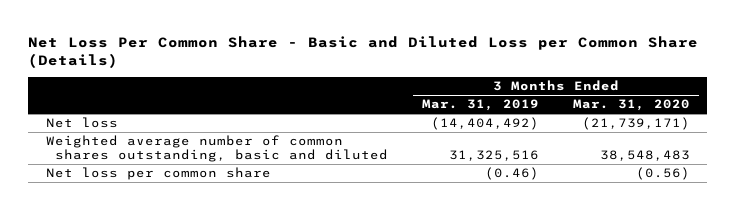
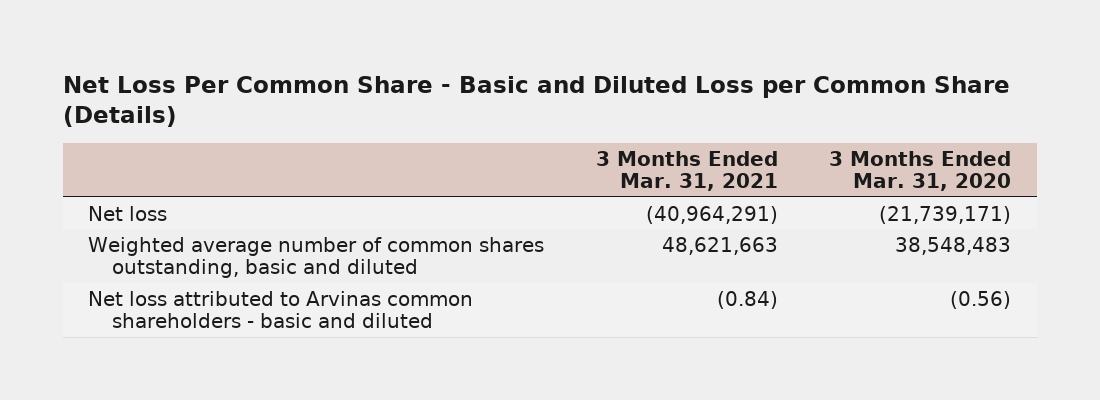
[421,99,539,112] Mar. 31, 2019 -> none
none -> [595,150,778,192] 3 Months Ended Mar. 31, 2021
[45,167,271,181] Net loss per common share -> [88,290,474,329] Net loss attributed to Arvinas common shareholders - basic and diluted

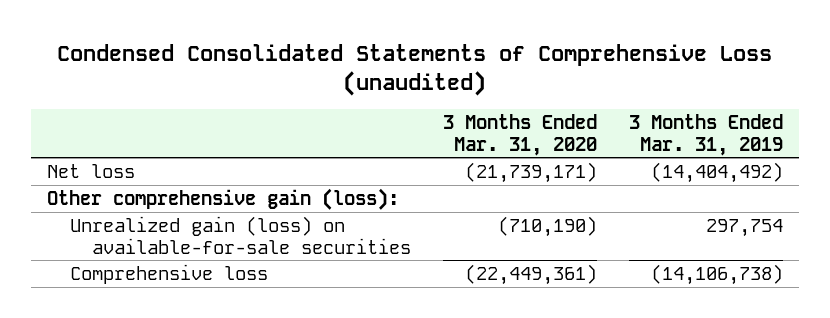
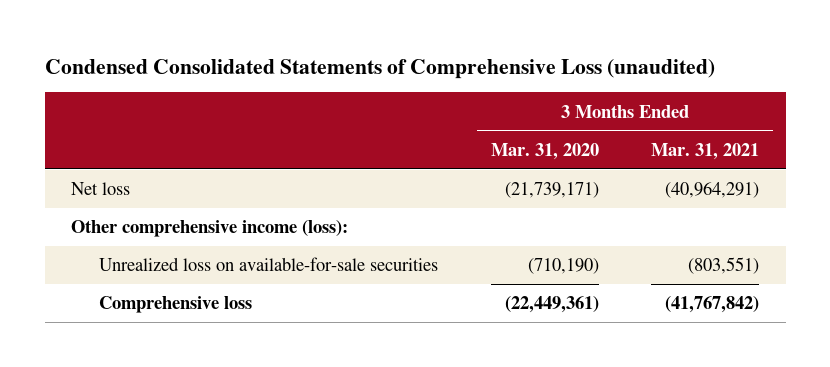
[628,113,783,156] 3 Months Ended Mar. 31, 2019 -> none
none -> [651,142,760,160] Mar. 31, 2021
[47,187,400,210] Other comprehensive gain (loss): -> [70,220,348,238] Other comprehensive income (loss):
[69,215,411,254] Unrealized gain (loss) on available-for-sale securities -> [98,257,438,272] Unrealized loss on available-for-sale securities

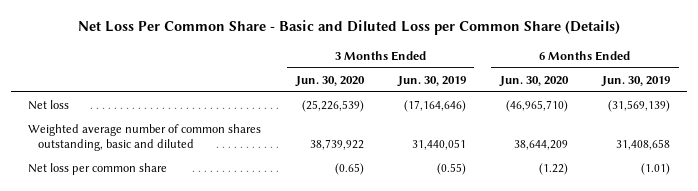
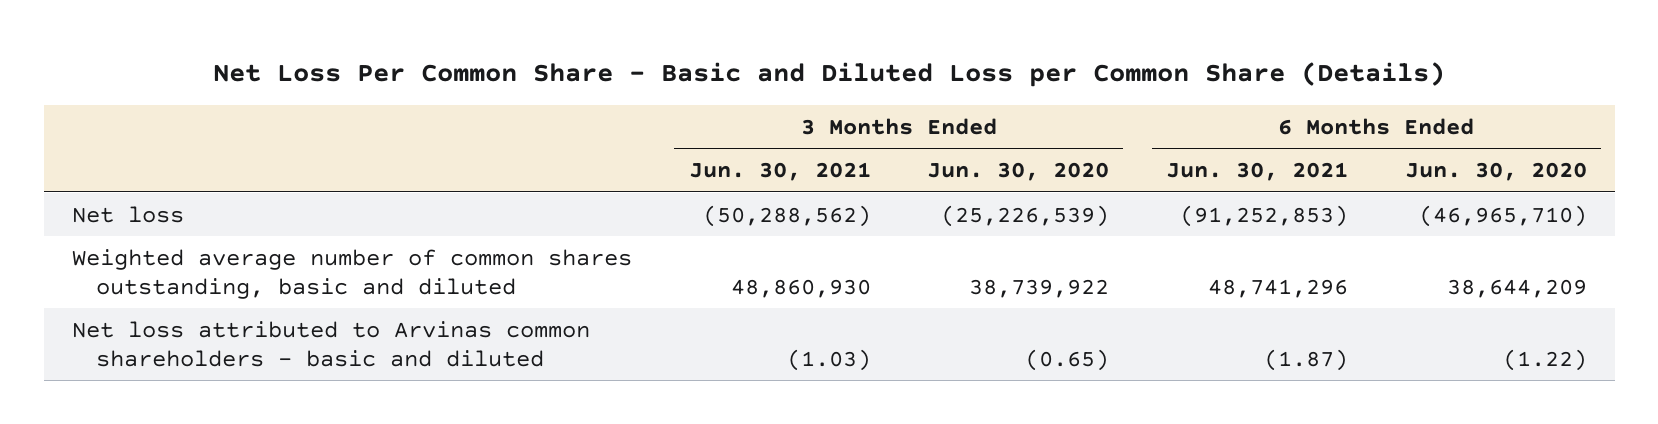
[396,75,466,87] Jun. 30, 2019 -> none
[600,75,670,87] Jun. 30, 2019 -> none
none -> [688,162,871,182] Jun. 30, 2021
none -> [1165,162,1348,182] Jun. 30, 2021
[28,163,168,176] Net loss per common share -> [71,320,590,367] Net loss attributed to Arvinas common shareholders - basic and diluted

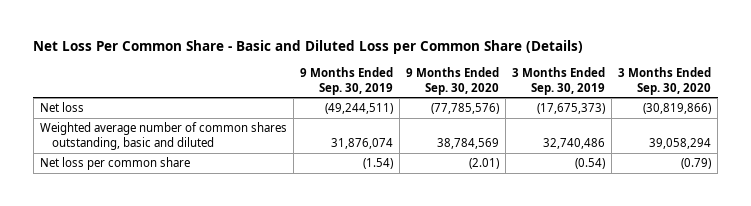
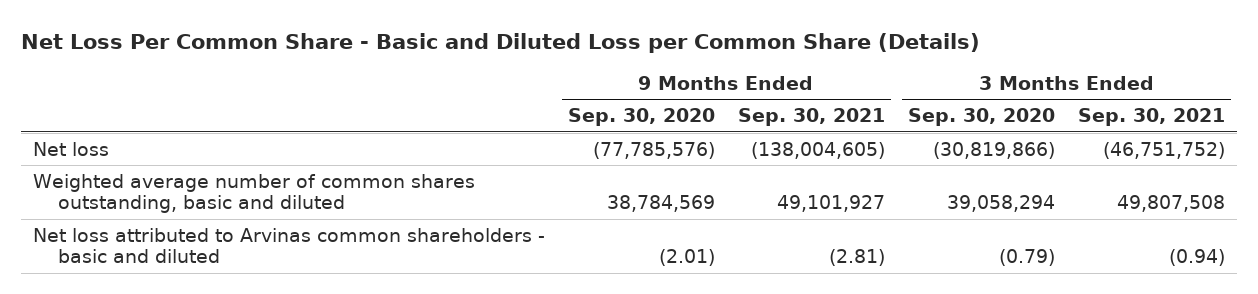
[299,66,393,95] 9 Months Ended Sep. 30, 2019 -> none
[512,66,606,95] 3 Months Ended Sep. 30, 2019 -> none
none -> [737,108,885,127] Sep. 30, 2021
none -> [1078,108,1226,127] Sep. 30, 2021
[39,157,190,171] Net loss per common share -> [32,227,545,264] Net loss attributed to Arvinas common shareholders - basic and diluted

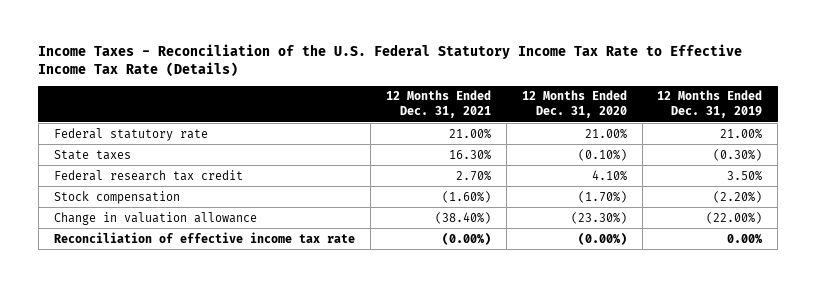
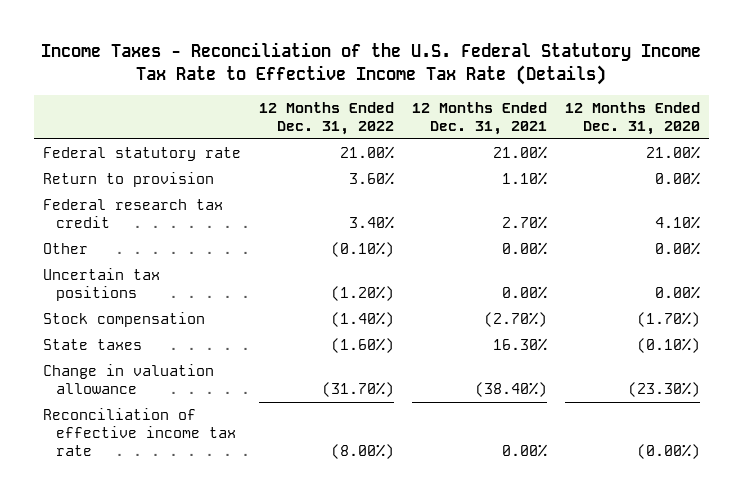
[657,90,763,119] 12 Months Ended Dec. 31, 2019 -> none
none -> [258,101,394,136] 12 Months Ended Dec. 31, 2022
none -> [42,172,214,188] Return to provision
none -> [42,243,88,255] Other
none -> [42,268,160,302] Uncertain tax positions
[441,190,491,203] (1.60%) -> [484,312,548,328] (2.70%)
[53,149,131,160] State taxes -> [42,339,142,351] State taxes
[441,231,491,245] (0.00%) -> [502,444,548,458] 0.00%

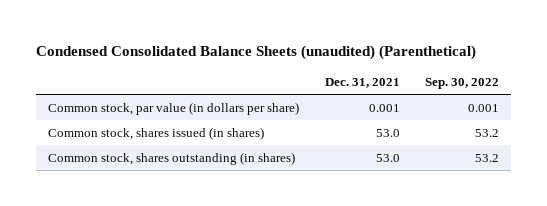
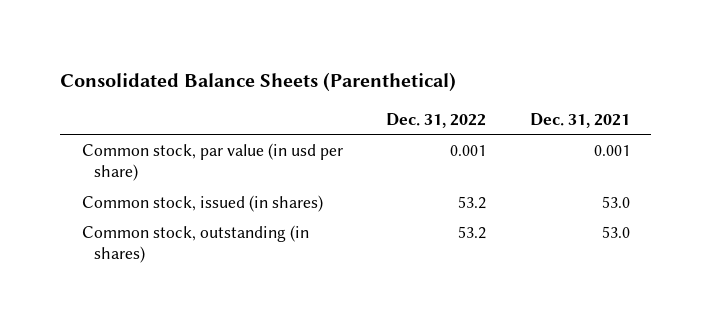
[35,45,476,61] Condensed Consolidated Balance Sheets (unaudited) (Parenthetical) -> [59,71,456,92] Consolidated Balance Sheets (Parenthetical)
[424,77,499,89] Sep. 30, 2022 -> none
none -> [386,112,487,128] Dec. 31, 2022
[48,101,300,115] Common stock, par value (in dollars per share) -> [81,142,343,182] Common stock, par value (in usd per share)
[48,126,265,140] Common stock, shares issued (in shares) -> [81,194,323,212] Common stock, issued (in shares)
[48,151,296,165] Common stock, shares outstanding (in shares) -> [81,224,309,264] Common stock, outstanding (in shares)

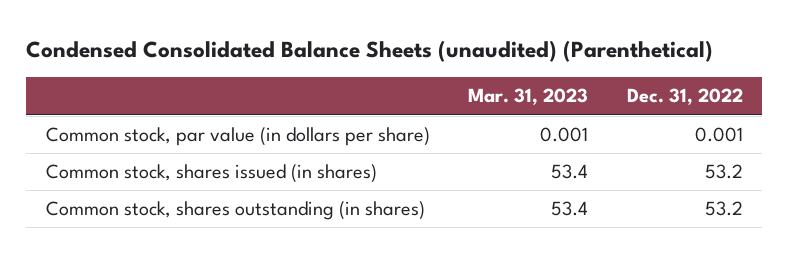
[59,71,456,92] Consolidated Balance Sheets (Parenthetical) -> [26,40,714,63] Condensed Consolidated Balance Sheets (unaudited) (Parenthetical)
[529,112,630,128] Dec. 31, 2021 -> none
none -> [468,88,589,106] Mar. 31, 2023
[81,142,343,182] Common stock, par value (in usd per share) -> [45,127,430,147] Common stock, par value (in dollars per share)
[81,194,323,212] Common stock, issued (in shares) -> [45,164,377,184] Common stock, shares issued (in shares)
[81,224,309,264] Common stock, outstanding (in shares) -> [45,201,425,221] Common stock, shares outstanding (in shares)

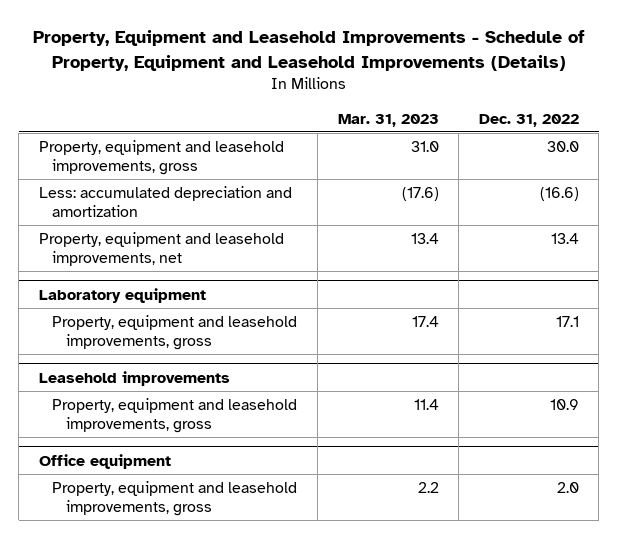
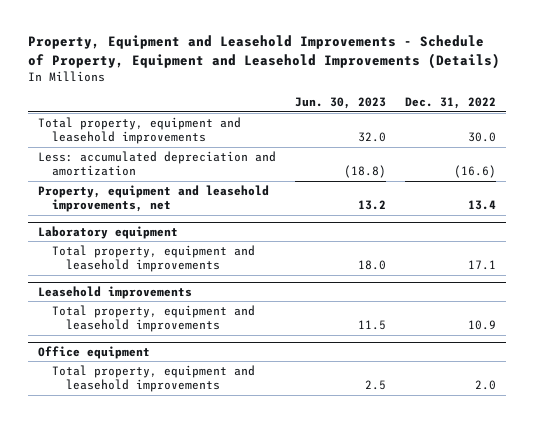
[337,113,439,127] Mar. 31, 2023 -> none
none -> [294,97,386,110] Jun. 30, 2023
[38,140,284,176] Property, equipment and leasehold improvements, gross -> [37,116,241,145] Total property, equipment and leasehold improvements
[52,315,298,351] Property, equipment and leasehold improvements, gross -> [51,244,255,273] Total property, equipment and leasehold improvements
[52,398,298,434] Property, equipment and leasehold improvements, gross -> [51,304,255,333] Total property, equipment and leasehold improvements
[52,481,298,517] Property, equipment and leasehold improvements, gross -> [51,364,255,393] Total property, equipment and leasehold improvements

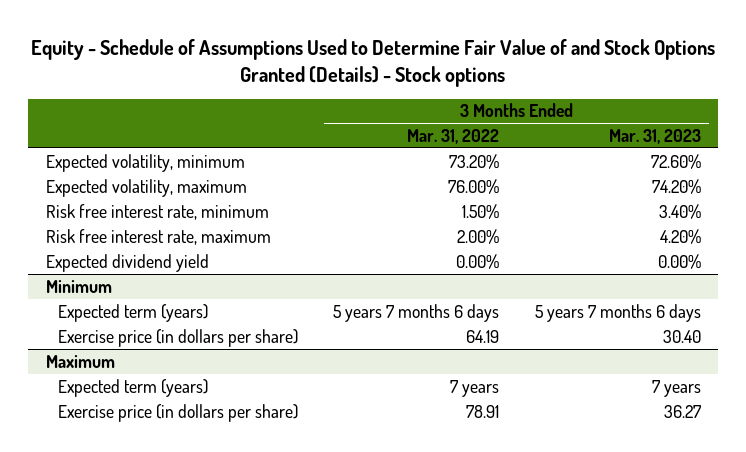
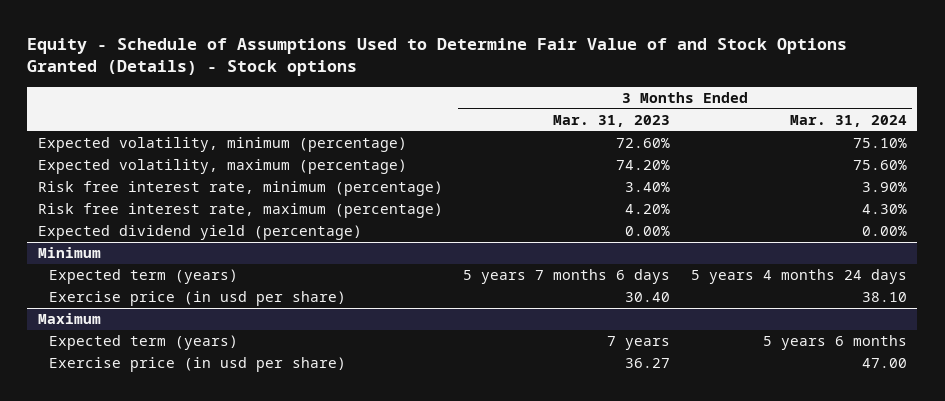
[407,128,500,144] Mar. 31, 2022 -> none
none -> [789,115,907,128] Mar. 31, 2024
[45,153,245,172] Expected volatility, minimum -> [37,137,407,153] Expected volatility, minimum (percentage)
[45,178,247,197] Expected volatility, maximum -> [37,159,407,175] Expected volatility, maximum (percentage)
[45,203,269,220] Risk free interest rate, minimum -> [37,181,443,197] Risk free interest rate, minimum (percentage)
[45,228,271,245] Risk free interest rate, maximum -> [37,203,443,219] Risk free interest rate, maximum (percentage)
[45,253,209,272] Expected dividend yield -> [37,225,362,241] Expected dividend yield (percentage)
[57,328,298,347] Exercise price (in dollars per share) -> [49,291,347,307] Exercise price (in usd per share)
[57,403,298,422] Exercise price (in dollars per share) -> [49,357,347,373] Exercise price (in usd per share)

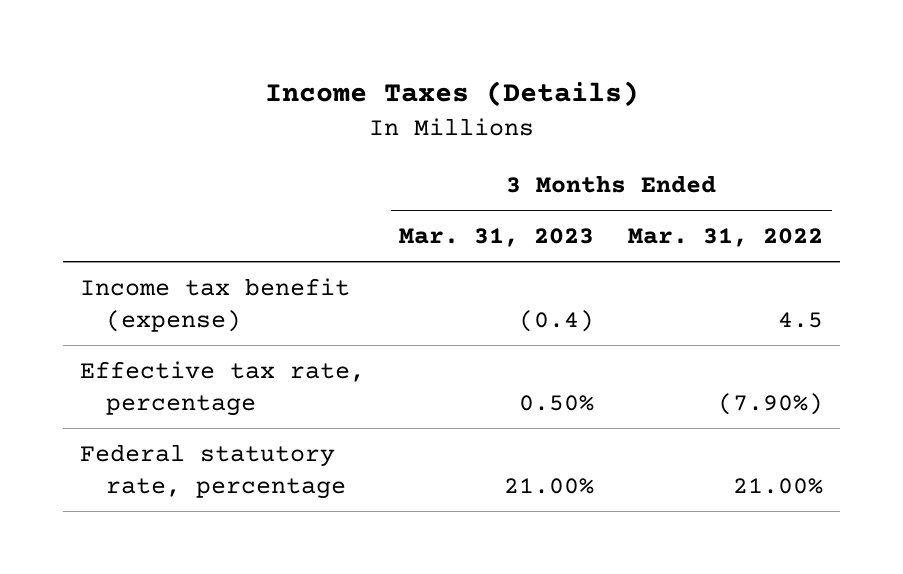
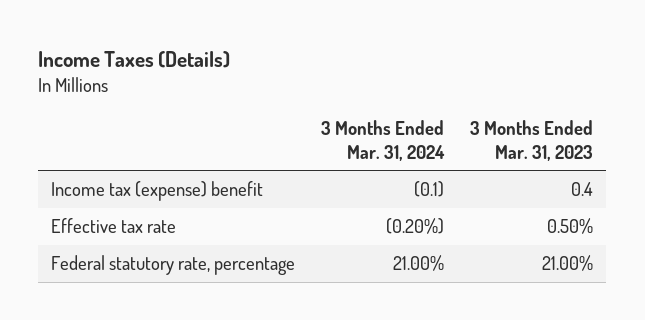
[628,228,824,248] Mar. 31, 2022 -> none
none -> [321,120,446,161] 3 Months Ended Mar. 31, 2024
[79,277,350,332] Income tax benefit (expense) -> [51,181,264,202] Income tax (expense) benefit
[519,309,595,332] (0.4) -> [571,182,594,197] 0.4
[79,360,365,416] Effective tax rate, percentage -> [51,218,177,234] Effective tax rate

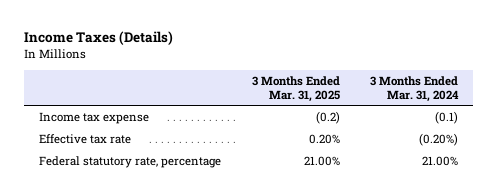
[470,120,594,161] 3 Months Ended Mar. 31, 2023 -> none
none -> [251,75,340,102] 3 Months Ended Mar. 31, 2025
[51,181,264,202] Income tax (expense) benefit -> [39,112,150,125] Income tax expense

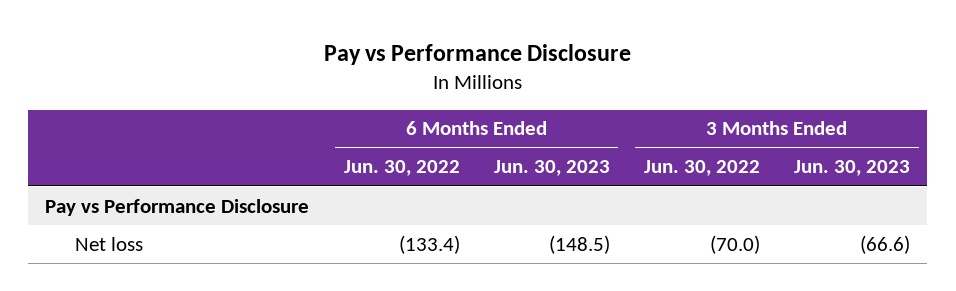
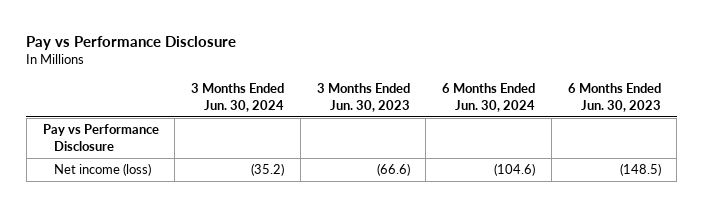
[343,160,460,177] Jun. 30, 2022 -> none
[643,160,760,177] Jun. 30, 2022 -> none
none -> [191,83,285,113] 3 Months Ended Jun. 30, 2024
none -> [442,83,536,113] 6 Months Ended Jun. 30, 2024
[74,236,143,251] Net loss -> [53,163,151,177] Net income (loss)

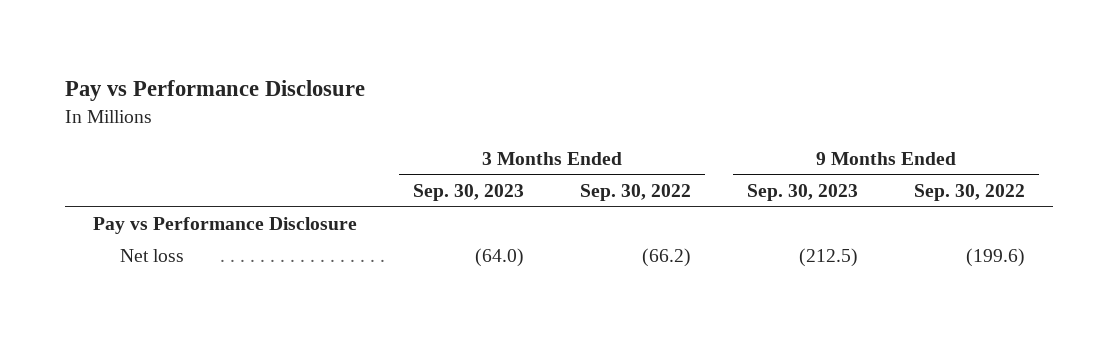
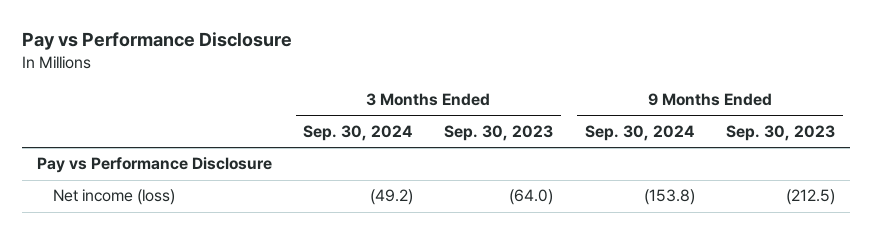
[580,184,692,202] Sep. 30, 2022 -> none
[913,184,1025,202] Sep. 30, 2022 -> none
none -> [303,124,414,141] Sep. 30, 2024
none -> [584,124,695,141] Sep. 30, 2024
[119,249,184,263] Net loss -> [53,189,176,206] Net income (loss)

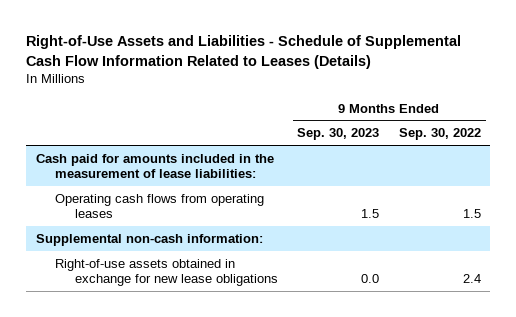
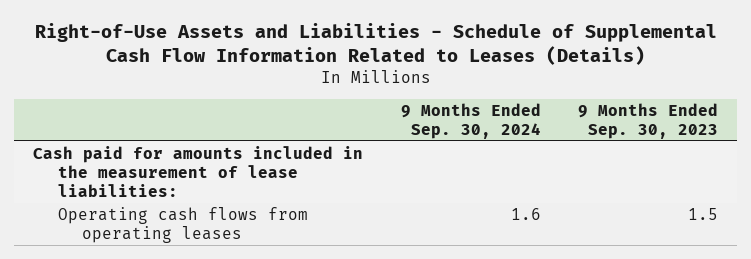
[398,128,481,141] Sep. 30, 2022 -> none
none -> [400,102,541,139] 9 Months Ended Sep. 30, 2024
[35,233,263,246] Supplemental non-cash information: -> none
[55,258,279,287] Right-of-use assets obtained in exchange for new lease obligations -> none

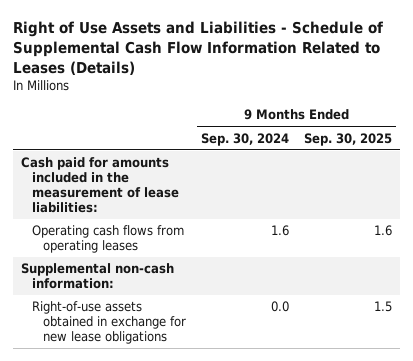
[34,23,717,66] Right-of-Use Assets and Liabilities - Schedule of Supplemental Cash Flow Information Related to Leases (Details) -> [12,20,383,75] Right of Use Assets and Liabilities - Schedule of Supplemental Cash Flow Information Related to Leases (Details)
[578,102,719,139] 9 Months Ended Sep. 30, 2023 -> none
none -> [304,132,393,146] Sep. 30, 2025
none -> [20,263,174,290] Supplemental non-cash information:
none -> [31,301,186,345] Right-of-use assets obtained in exchange for new lease obligations

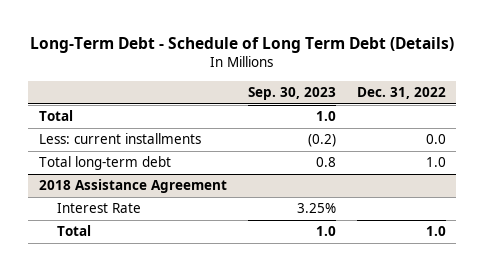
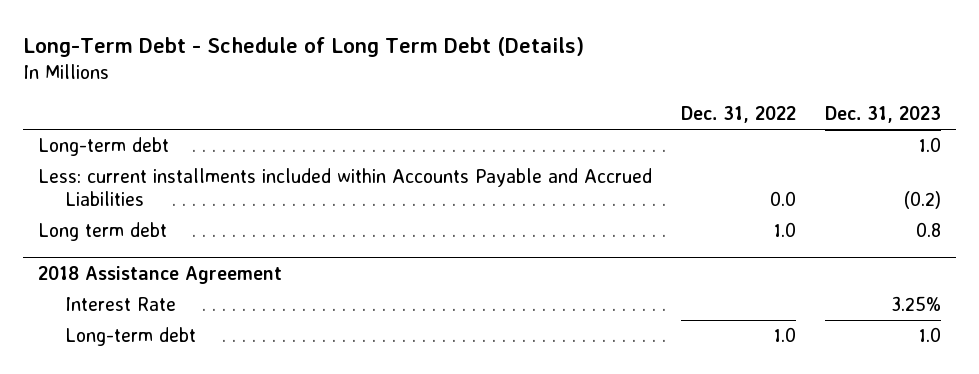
[247,87,336,101] Sep. 30, 2023 -> none
none -> [825,106,942,124] Dec. 31, 2023
[38,110,73,122] Total -> [37,137,169,157] Long-term debt
[38,133,201,145] Less: current installments -> [37,168,652,207] Less: current installments included within Accounts Payable and Accrued Liabilities
[38,156,171,171] Total long-term debt -> [37,222,167,242] Long term debt
[56,225,91,237] Total -> [64,327,196,347] Long-term debt

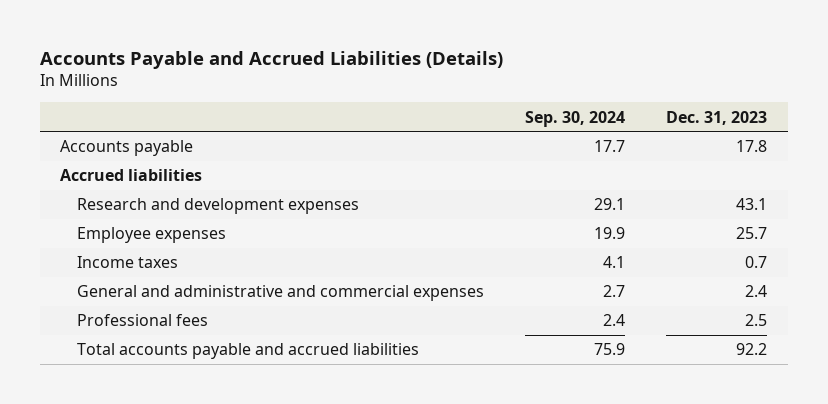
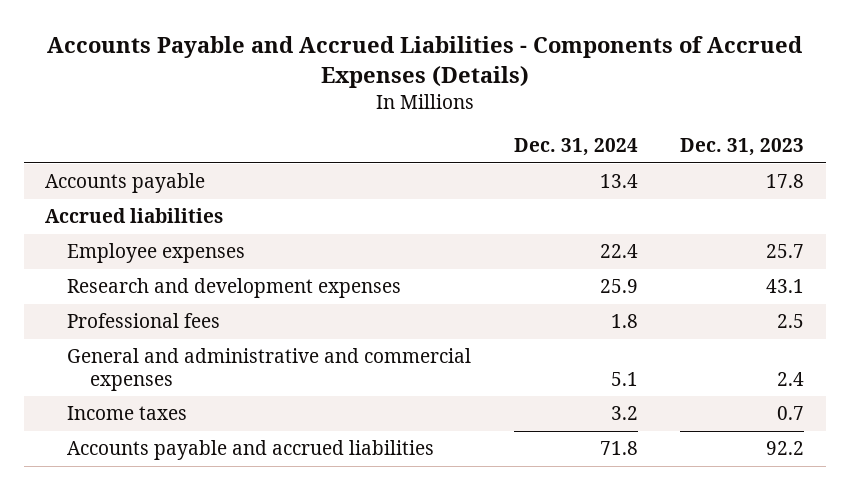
[39,50,503,69] Accounts Payable and Accrued Liabilities (Details) -> [46,36,802,88] Accounts Payable and Accrued Liabilities - Components of Accrued Expenses (Details)
[525,110,626,127] Sep. 30, 2024 -> none
none -> [513,138,638,157] Dec. 31, 2024
[77,198,360,215] Research and development expenses -> [67,278,402,299] Research and development expenses
[77,285,485,302] General and administrative and commercial expenses -> [67,348,472,391] General and administrative and commercial expenses
[77,256,179,269] Income taxes -> [67,406,188,421] Income taxes
[77,343,420,360] Total accounts payable and accrued liabilities -> [67,440,435,461] Accounts payable and accrued liabilities

